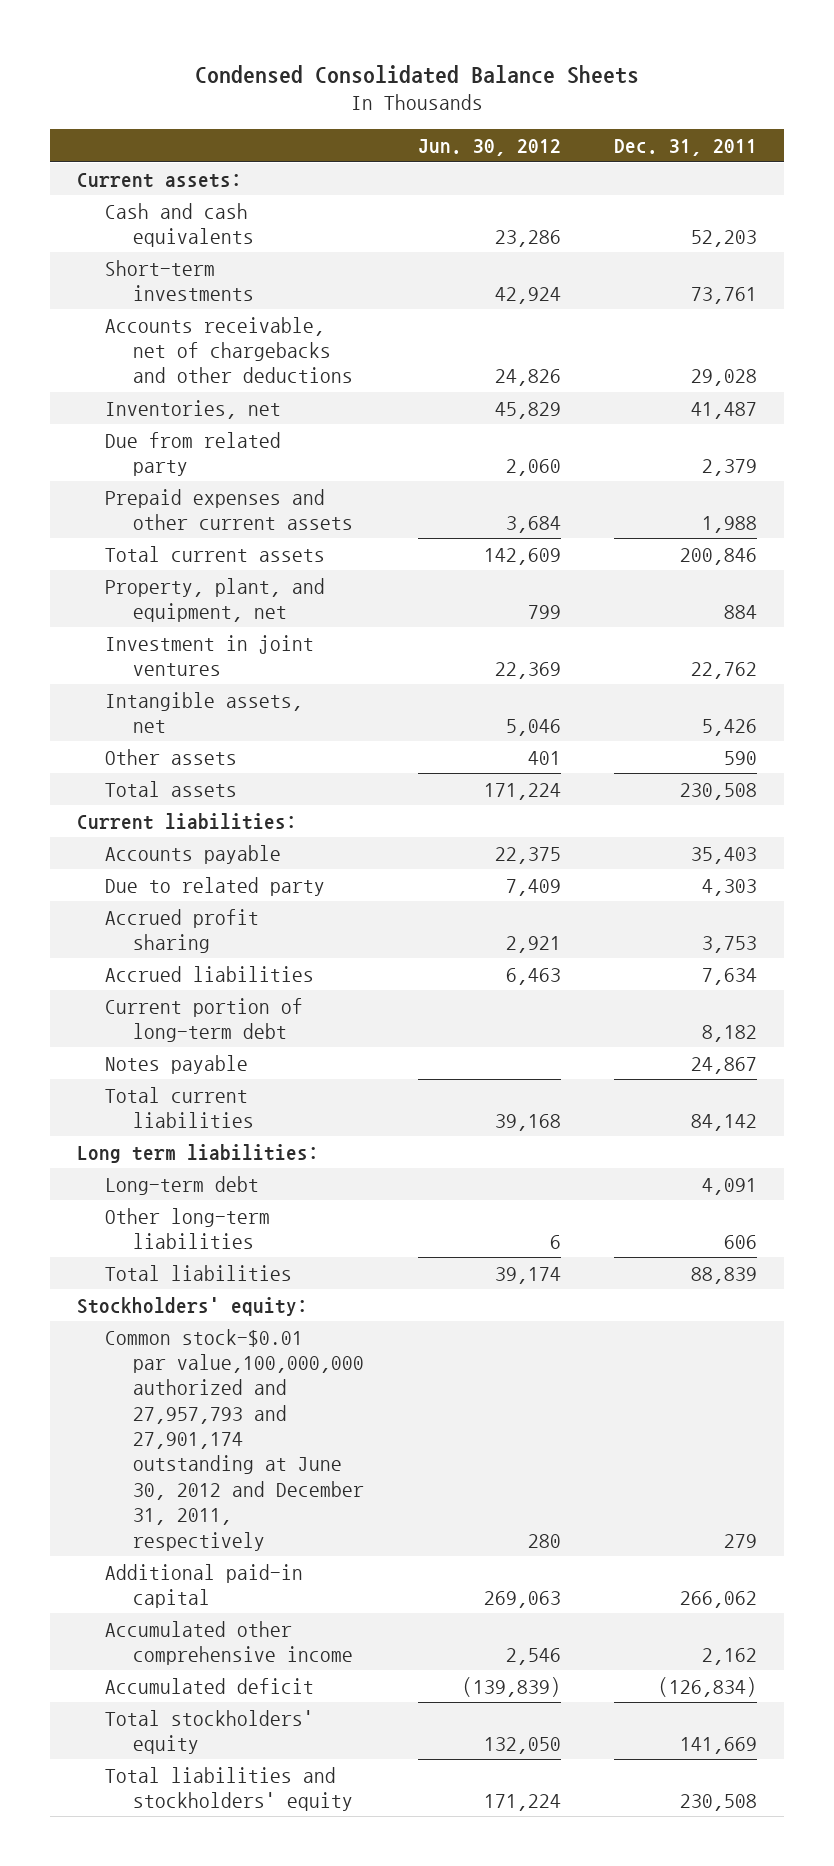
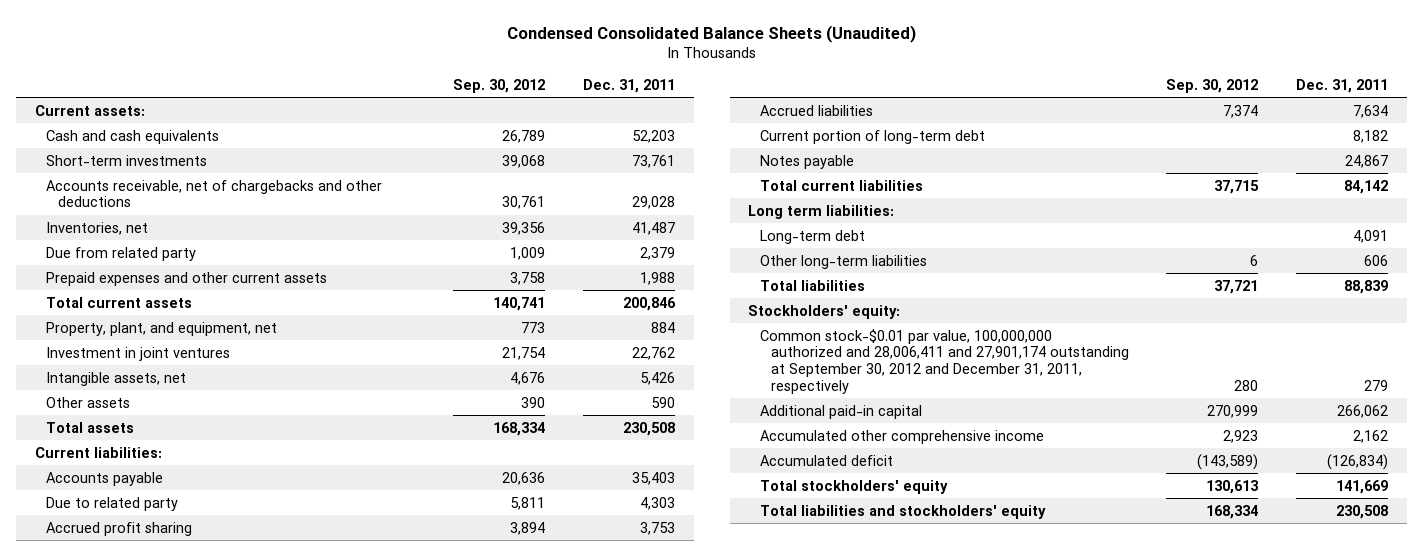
[195,64,640,84] Condensed Consolidated Balance Sheets -> [506,24,916,43] Condensed Consolidated Balance Sheets (Unaudited)
[417,139,561,157] Jun. 30, 2012 -> none
none -> [453,78,546,93] Sep. 30, 2012
[105,1328,365,1551] Common stock-$0.01 par value,100,000,000 authorized and 27,957,793 and 27,901,174 outstanding at June 30, 2012 and December 31, 2011, respectively -> [759,328,1129,394] Common stock-$0.01 par value, 100,000,000 authorized and 28,006,411 and 27,901,174 outstanding at September 30, 2012 and December 31, 2011, respectively

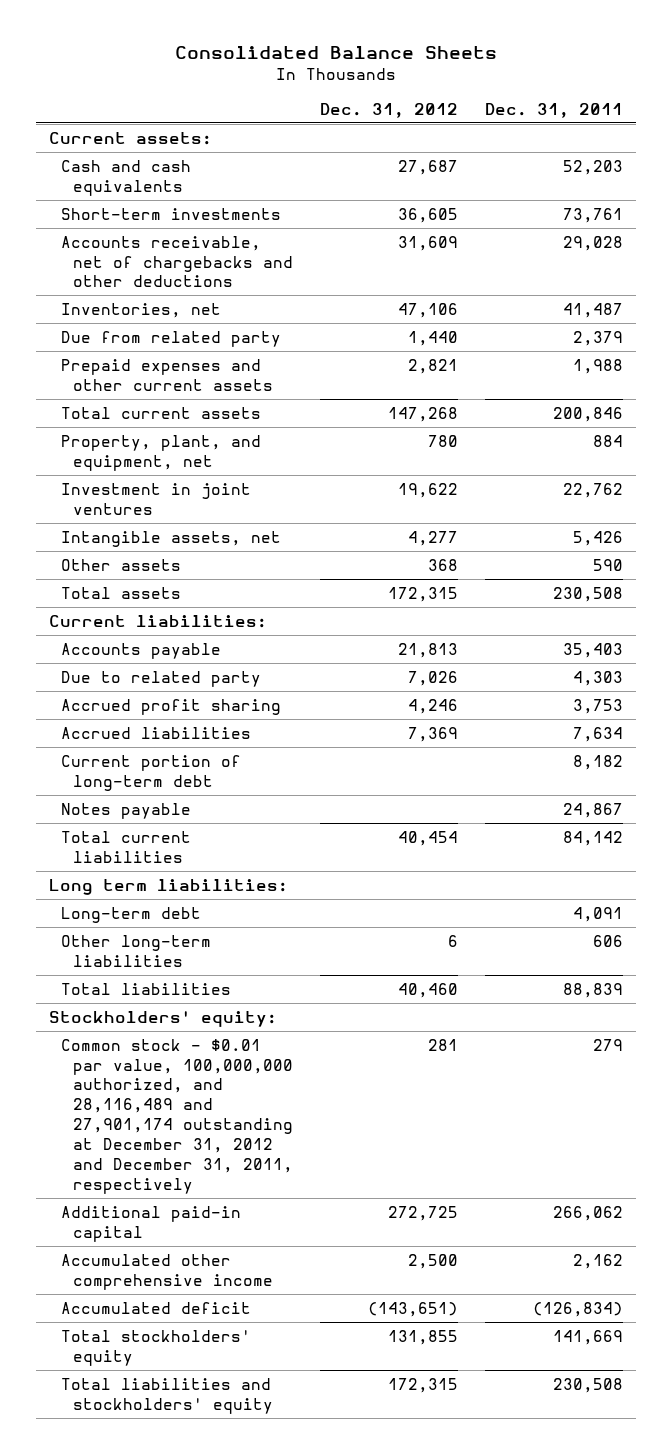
[506,24,916,43] Condensed Consolidated Balance Sheets (Unaudited) -> [174,46,497,60] Consolidated Balance Sheets
[453,78,546,93] Sep. 30, 2012 -> none
none -> [320,102,459,118] Dec. 31, 2012
[759,328,1129,394] Common stock-$0.01 par value, 100,000,000 authorized and 28,006,411 and 27,901,174 outstanding at September 30, 2012 and December 31, 2011, respectively -> [61,1038,294,1194] Common stock - $0.01 par value, 100,000,000 authorized, and 28,116,489 and 27,901,174 outstanding at December 31, 2012 and December 31, 2011, respectively

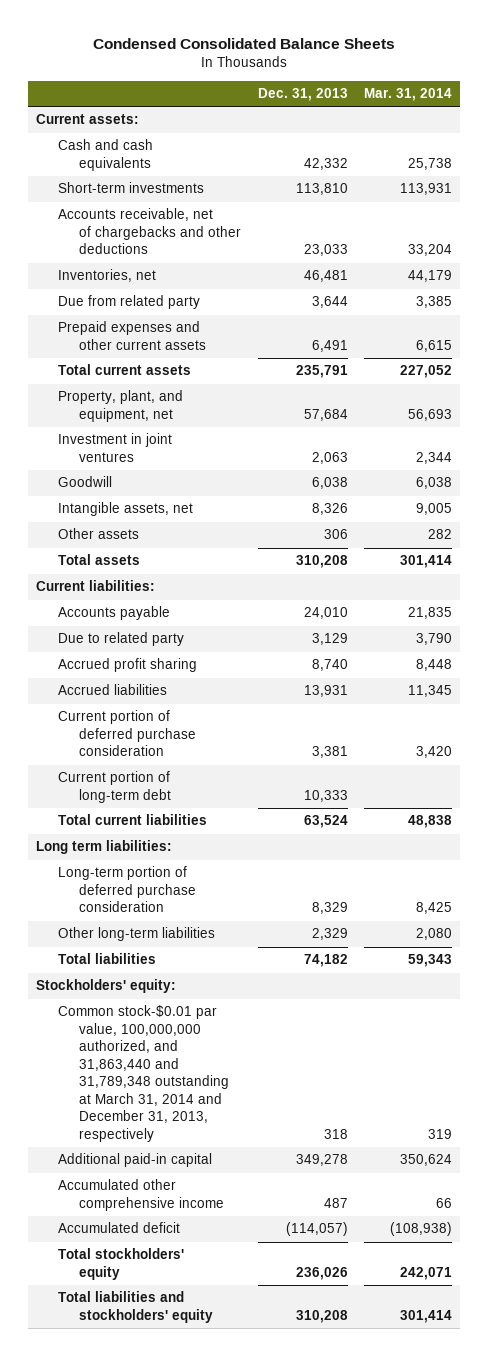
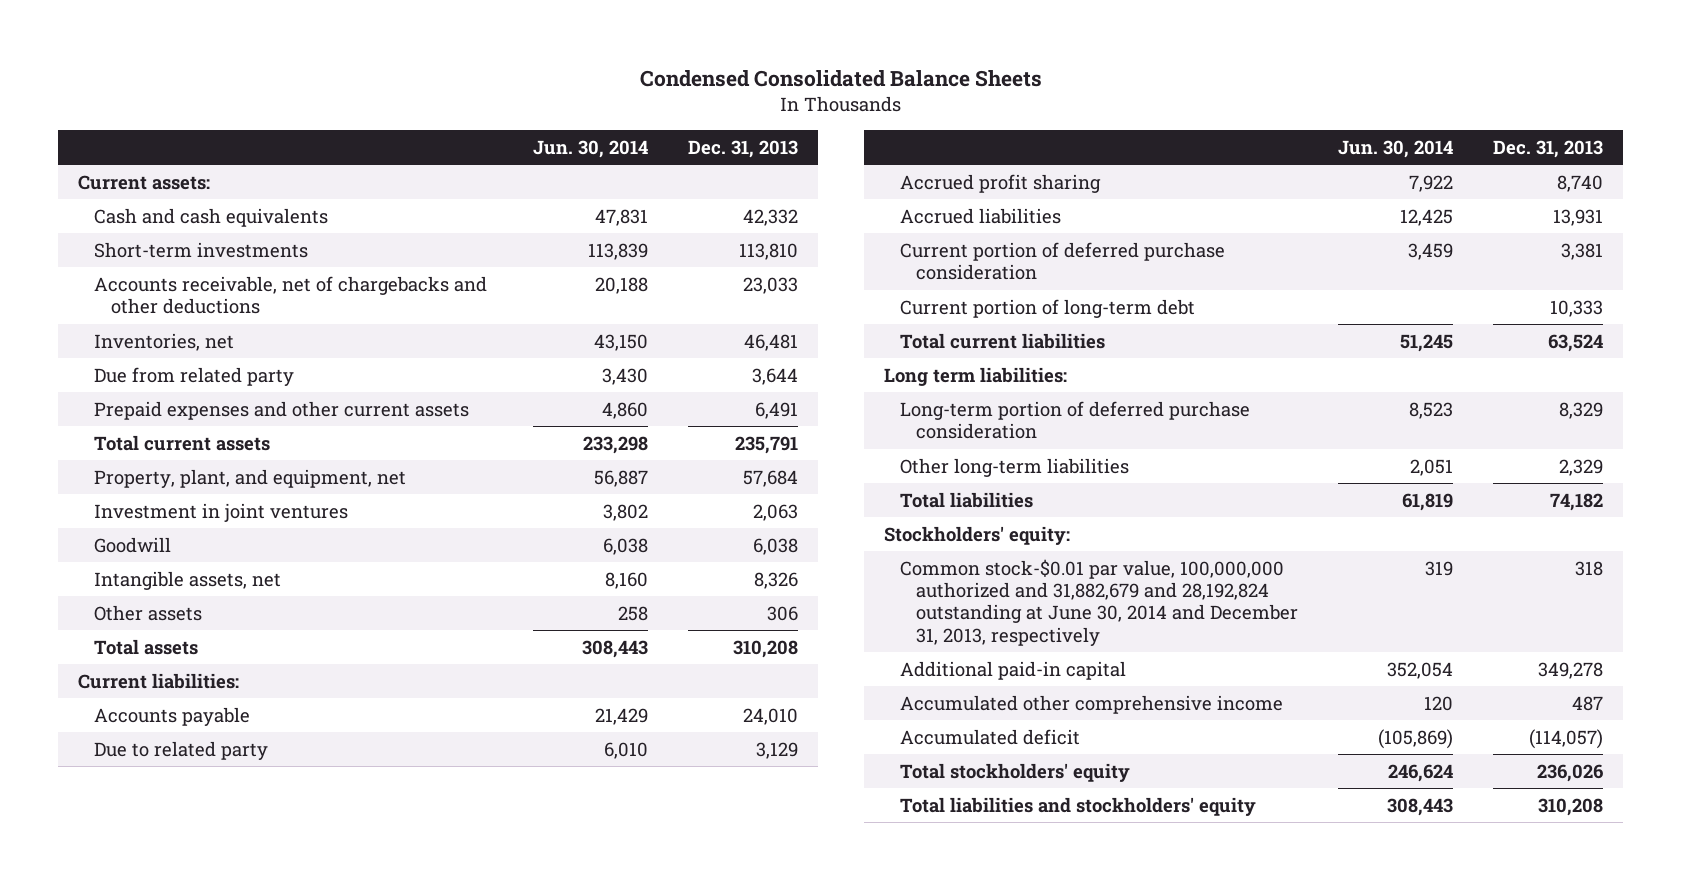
[364,88,453,102] Mar. 31, 2014 -> none
none -> [532,139,648,158] Jun. 30, 2014
[57,1005,230,1142] Common stock-$0.01 par value, 100,000,000 authorized, and 31,863,440 and 31,789,348 outstanding at March 31, 2014 and December 31, 2013, respectively -> [899,558,1299,646] Common stock-$0.01 par value, 100,000,000 authorized and 31,882,679 and 28,192,824 outstanding at June 30, 2014 and December 31, 2013, respectively

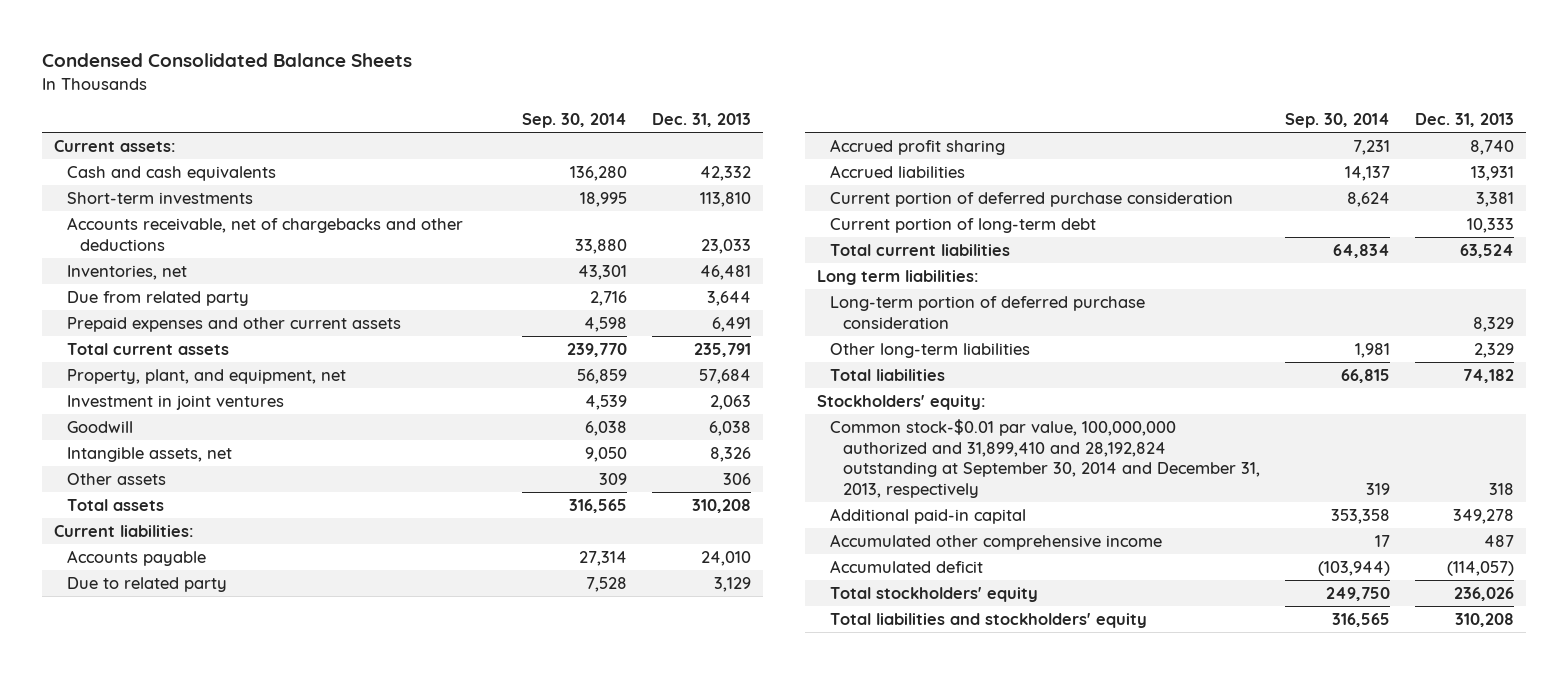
[532,139,648,158] Jun. 30, 2014 -> none
none -> [522,113,628,129] Sep. 30, 2014
[899,558,1299,646] Common stock-$0.01 par value, 100,000,000 authorized and 31,882,679 and 28,192,824 outstanding at June 30, 2014 and December 31, 2013, respectively -> [830,419,1261,499] Common stock-$0.01 par value, 100,000,000 authorized and 31,899,410 and 28,192,824 outstanding at September 30, 2014 and December 31, 2013, respectively

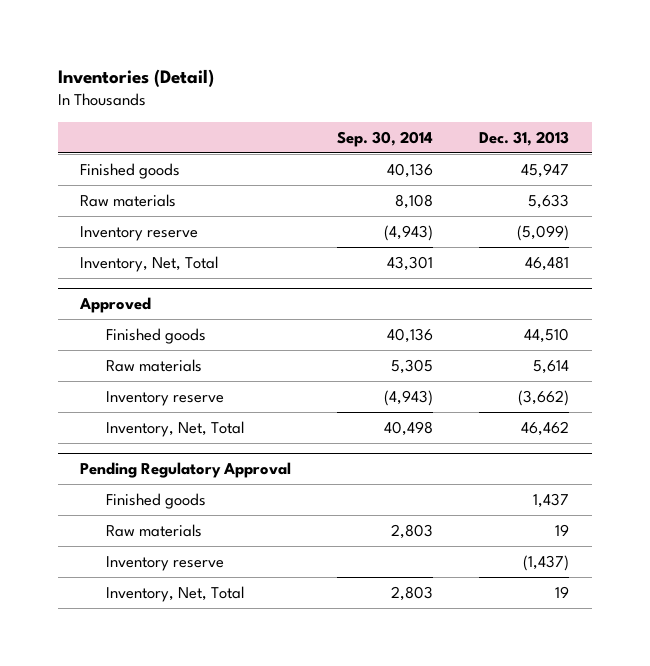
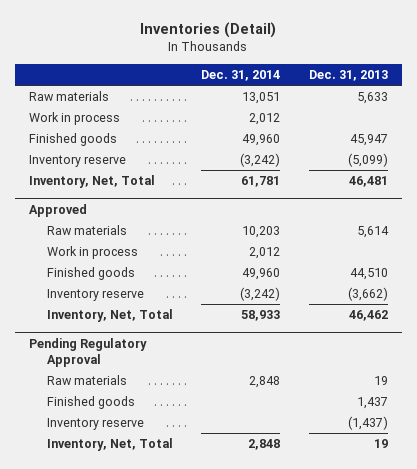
[337,130,434,147] Sep. 30, 2014 -> none
none -> [201,70,281,82] Dec. 31, 2014
none -> [28,112,120,126] Work in process
[80,162,181,179] Finished goods -> [28,133,117,147] Finished goods
none -> [46,246,138,260] Work in process
[106,327,207,344] Finished goods -> [46,267,135,281] Finished goods
[106,492,207,509] Finished goods -> [46,396,135,410] Finished goods

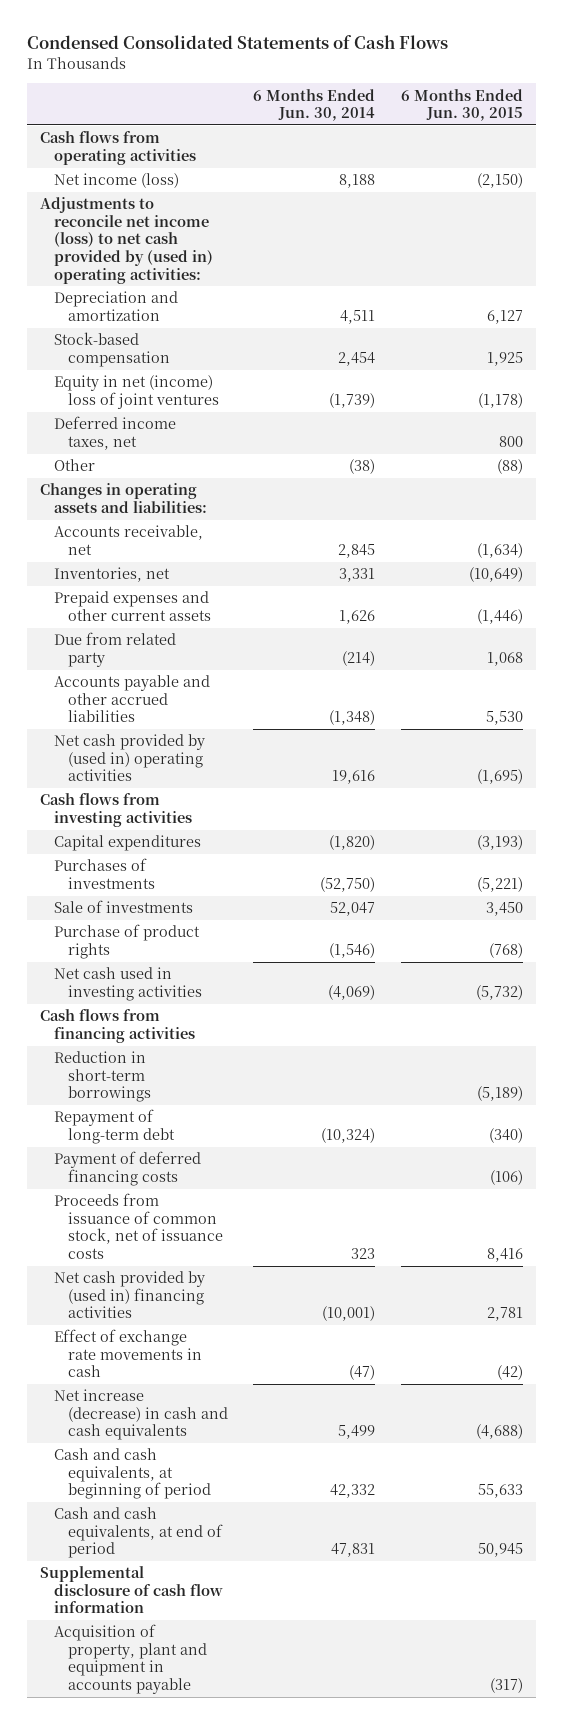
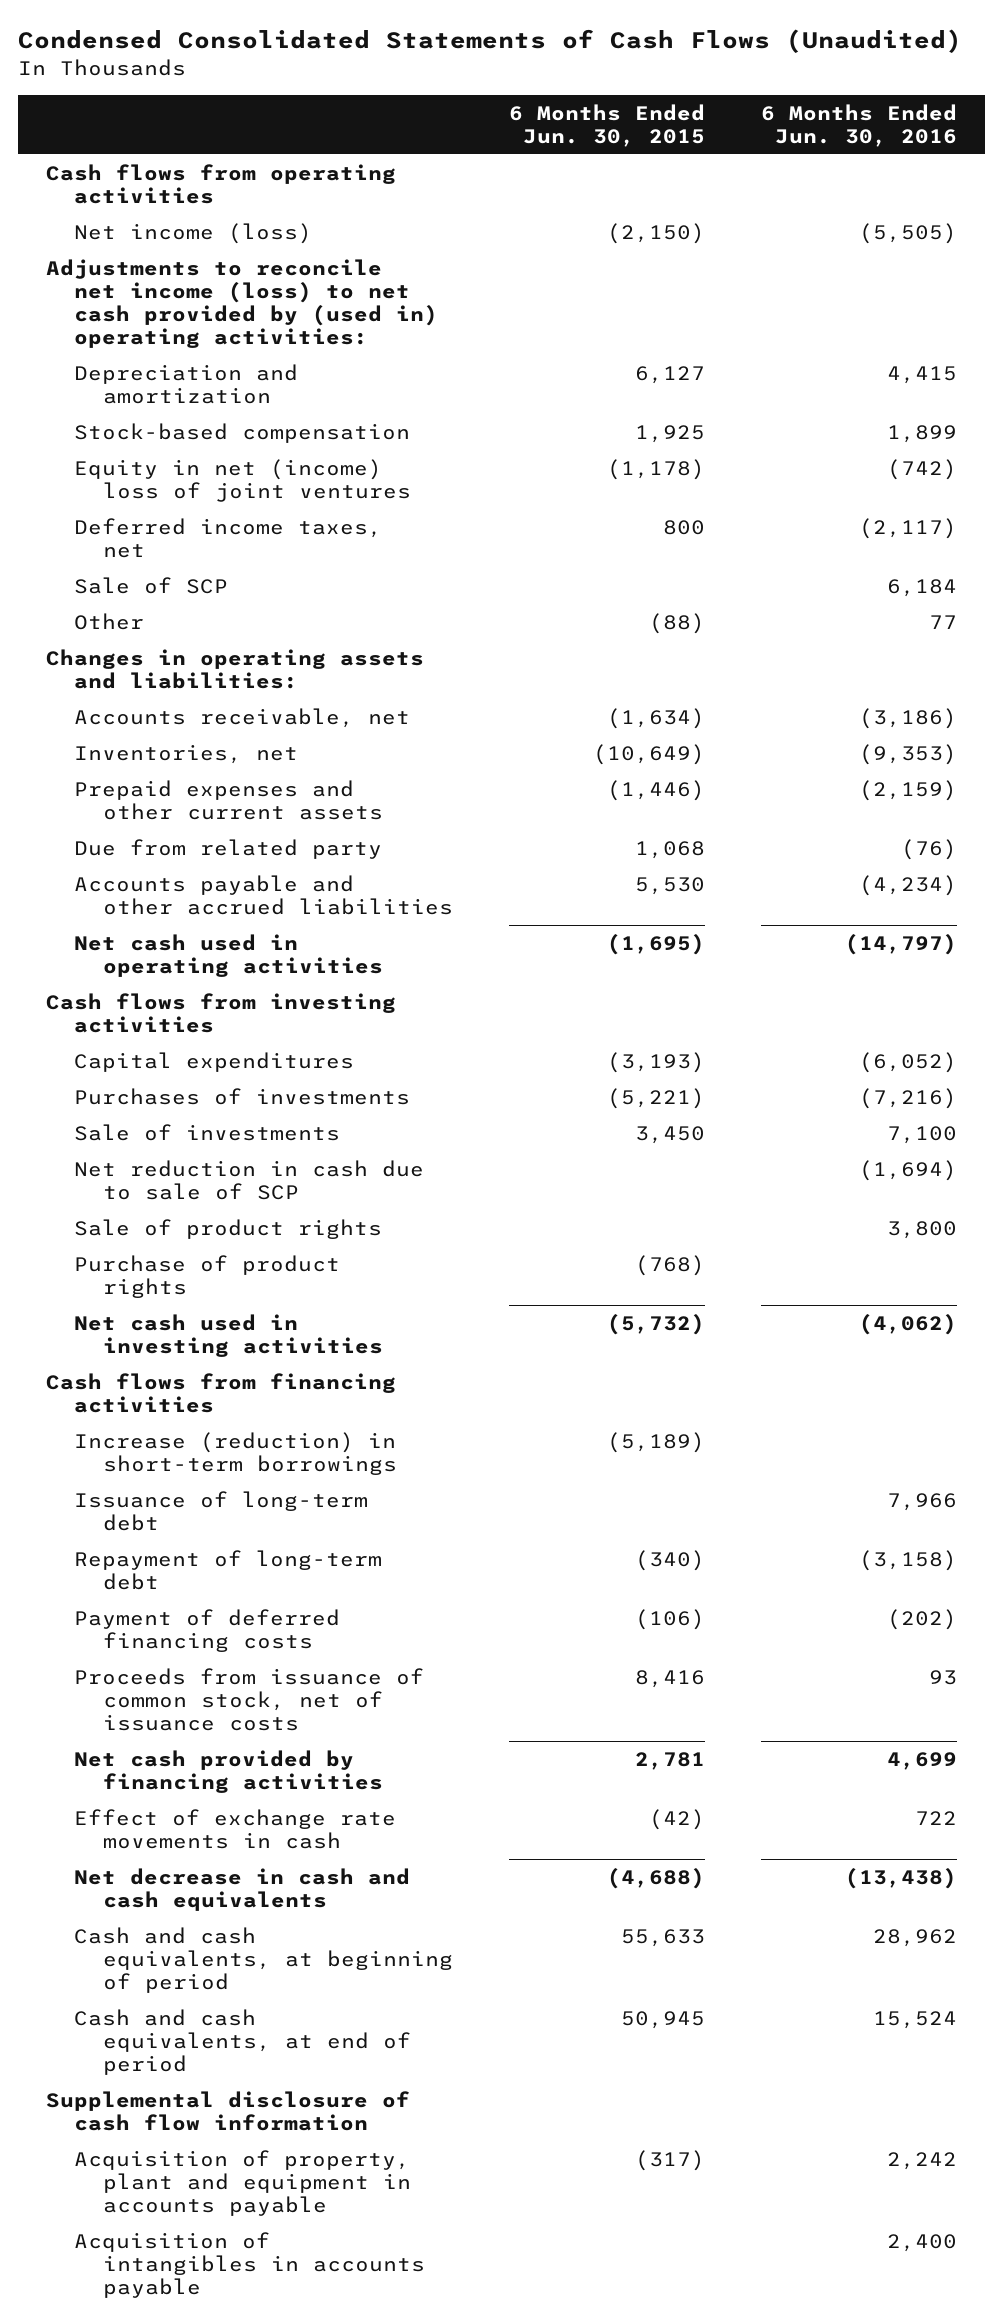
[27,35,449,50] Condensed Consolidated Statements of Cash Flows -> [17,29,962,54] Condensed Consolidated Statements of Cash Flows (Unaudited)
[253,88,376,122] 6 Months Ended Jun. 30, 2014 -> none
none -> [760,103,957,147] 6 Months Ended Jun. 30, 2016
none -> [74,577,229,595] Sale of SCP
[53,734,205,782] Net cash provided by (used in) operating activities -> [74,934,384,977] Net cash used in operating activities
none -> [74,1160,425,1200] Net reduction in cash due to sale of SCP
none -> [74,1219,383,1240] Sale of product rights
[53,1051,151,1103] Reduction in short-term borrowings -> [74,1432,398,1475] Increase (reduction) in short-term borrowings
none -> [74,1491,369,1531] Issuance of long-term debt
[53,1271,205,1319] Net cash provided by (used in) financing activities -> [74,1750,384,1793] Net cash provided by financing activities
[53,1389,228,1441] Net increase (decrease) in cash and cash equivalents -> [74,1868,411,1911] Net decrease in cash and cash equivalents
none -> [74,2232,426,2298] Acquisition of intangibles in accounts payable

